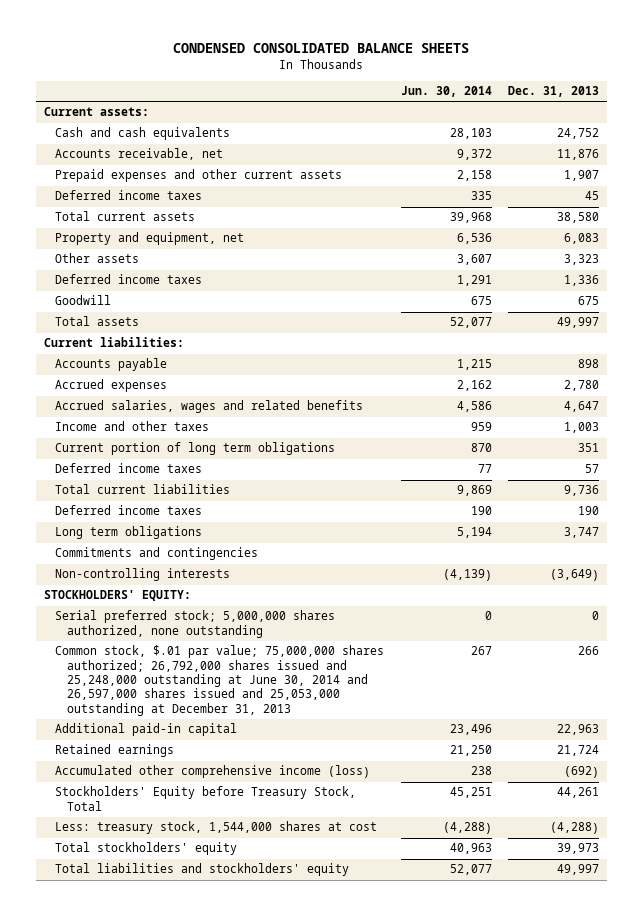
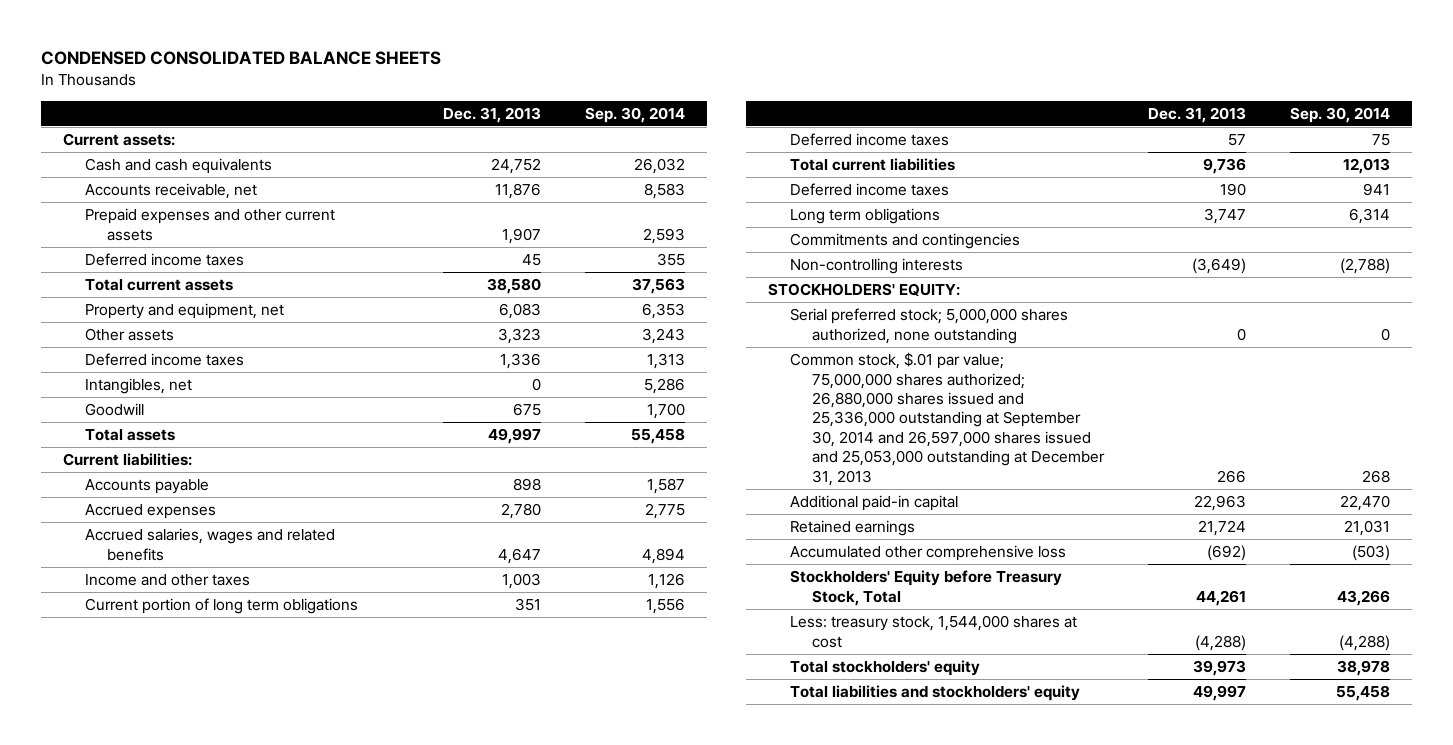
[400,86,492,98] Jun. 30, 2014 -> none
none -> [585,106,686,123] Sep. 30, 2014
none -> [84,378,192,395] Intangibles, net
[55,645,385,716] Common stock, $.01 par value; 75,000,000 shares authorized; 26,792,000 shares issued and 25,248,000 outstanding at June 30, 2014 and 26,597,000 shares issued and 25,053,000 outstanding at December 31, 2013 -> [789,352,1105,486] Common stock, $.01 par value; 75,000,000 shares authorized; 26,880,000 shares issued and 25,336,000 outstanding at September 30, 2014 and 26,597,000 shares issued and 25,053,000 outstanding at December 31, 2013
[55,765,371,779] Accumulated other comprehensive income (loss) -> [789,545,1066,562] Accumulated other comprehensive loss

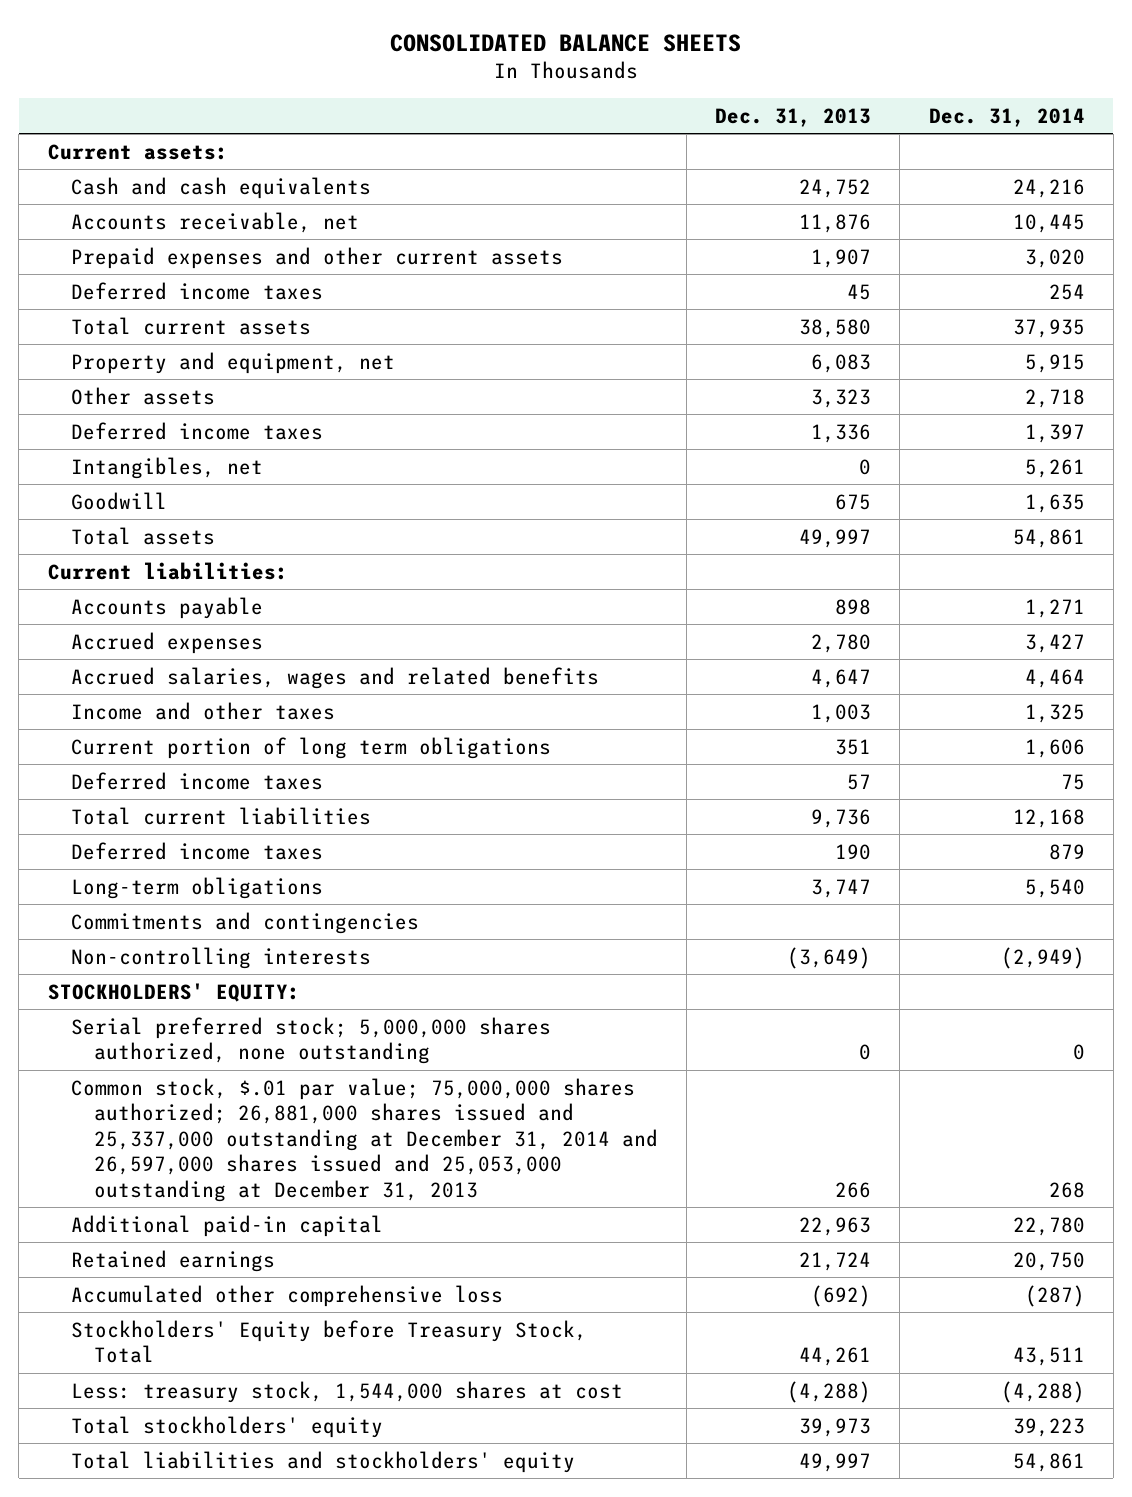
[40,51,441,66] CONDENSED CONSOLIDATED BALANCE SHEETS -> [390,33,742,52] CONSOLIDATED BALANCE SHEETS
[585,106,686,123] Sep. 30, 2014 -> none
none -> [928,107,1085,127] Dec. 31, 2014
[789,208,940,225] Long term obligations -> [70,876,323,899] Long-term obligations
[789,352,1105,486] Common stock, $.01 par value; 75,000,000 shares authorized; 26,880,000 shares issued and 25,336,000 outstanding at September 30, 2014 and 26,597,000 shares issued and 25,053,000 outstanding at December 31, 2013 -> [70,1077,659,1202] Common stock, $.01 par value; 75,000,000 shares authorized; 26,881,000 shares issued and 25,337,000 outstanding at December 31, 2014 and 26,597,000 shares issued and 25,053,000 outstanding at December 31, 2013

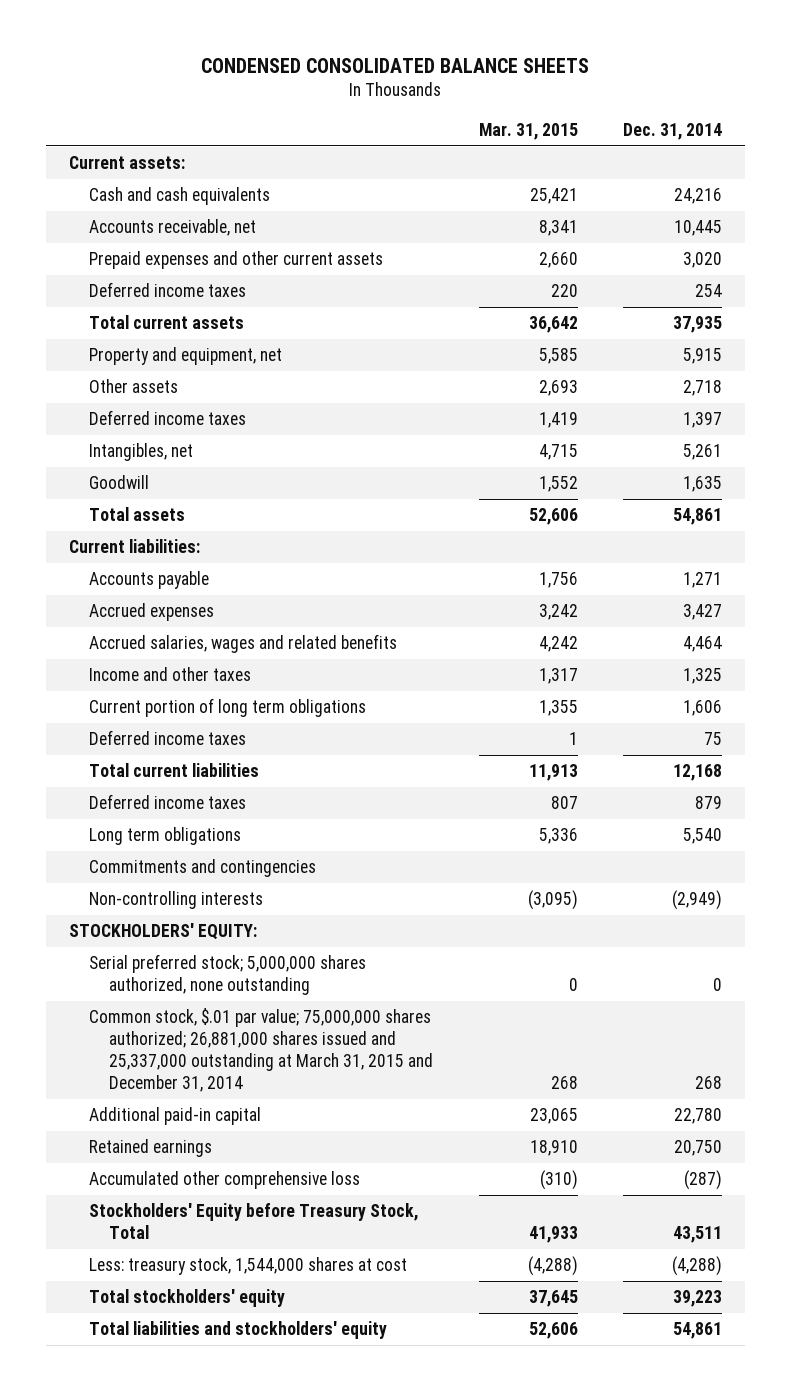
[390,33,742,52] CONSOLIDATED BALANCE SHEETS -> [201,57,590,73] CONDENSED CONSOLIDATED BALANCE SHEETS
[715,107,872,127] Dec. 31, 2013 -> none
none -> [478,122,578,140] Mar. 31, 2015
[70,876,323,899] Long-term obligations -> [88,827,241,846] Long term obligations
[70,1077,659,1202] Common stock, $.01 par value; 75,000,000 shares authorized; 26,881,000 shares issued and 25,337,000 outstanding at December 31, 2014 and 26,597,000 shares issued and 25,053,000 outstanding at December 31, 2013 -> [88,1008,433,1092] Common stock, $.01 par value; 75,000,000 shares authorized; 26,881,000 shares issued and 25,337,000 outstanding at March 31, 2015 and December 31, 2014

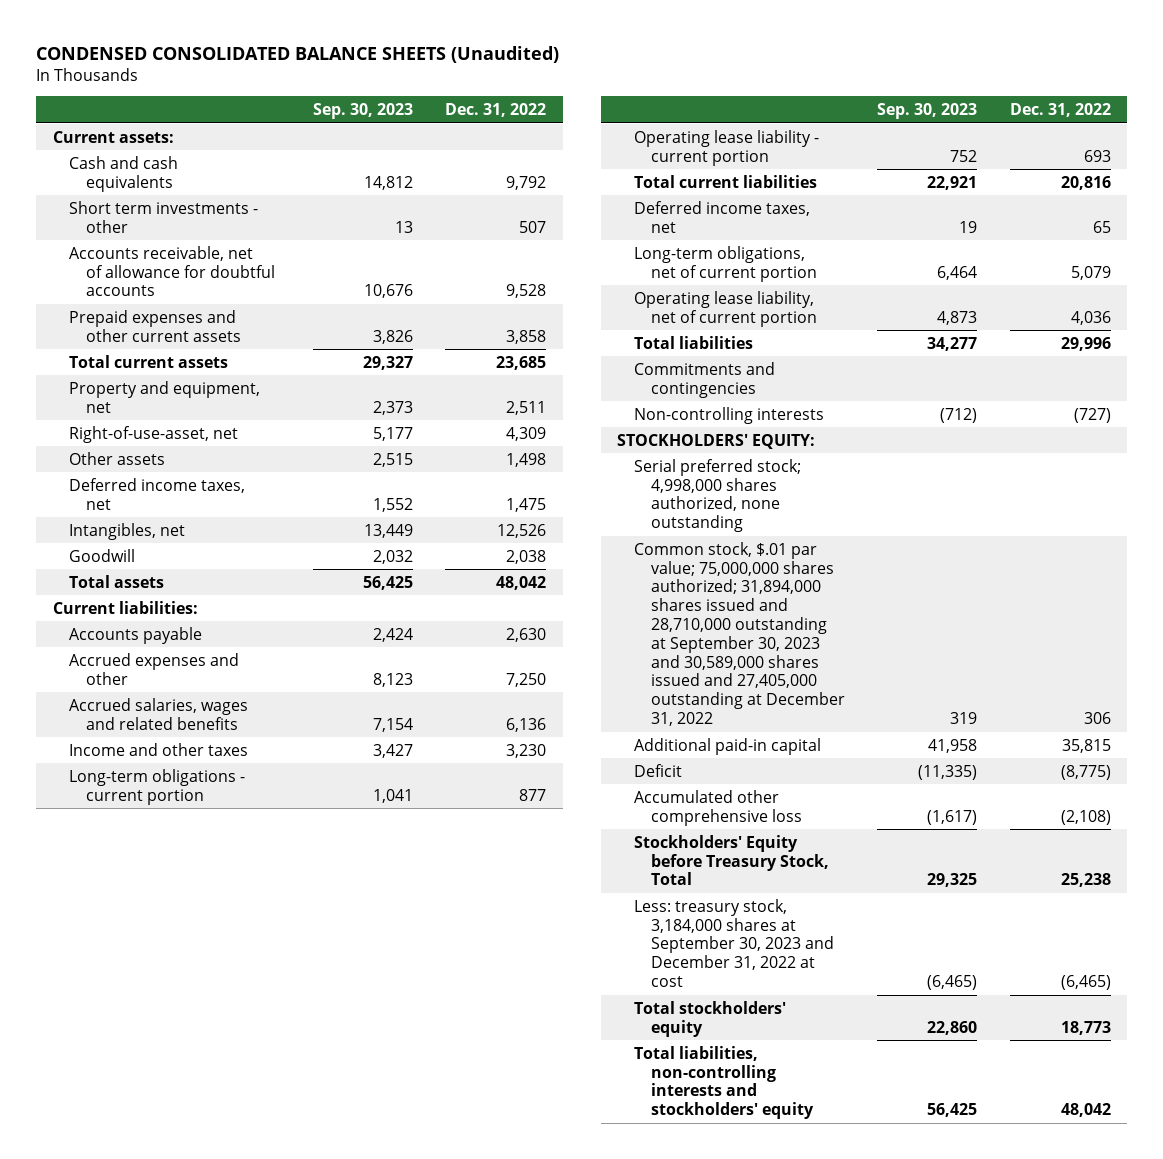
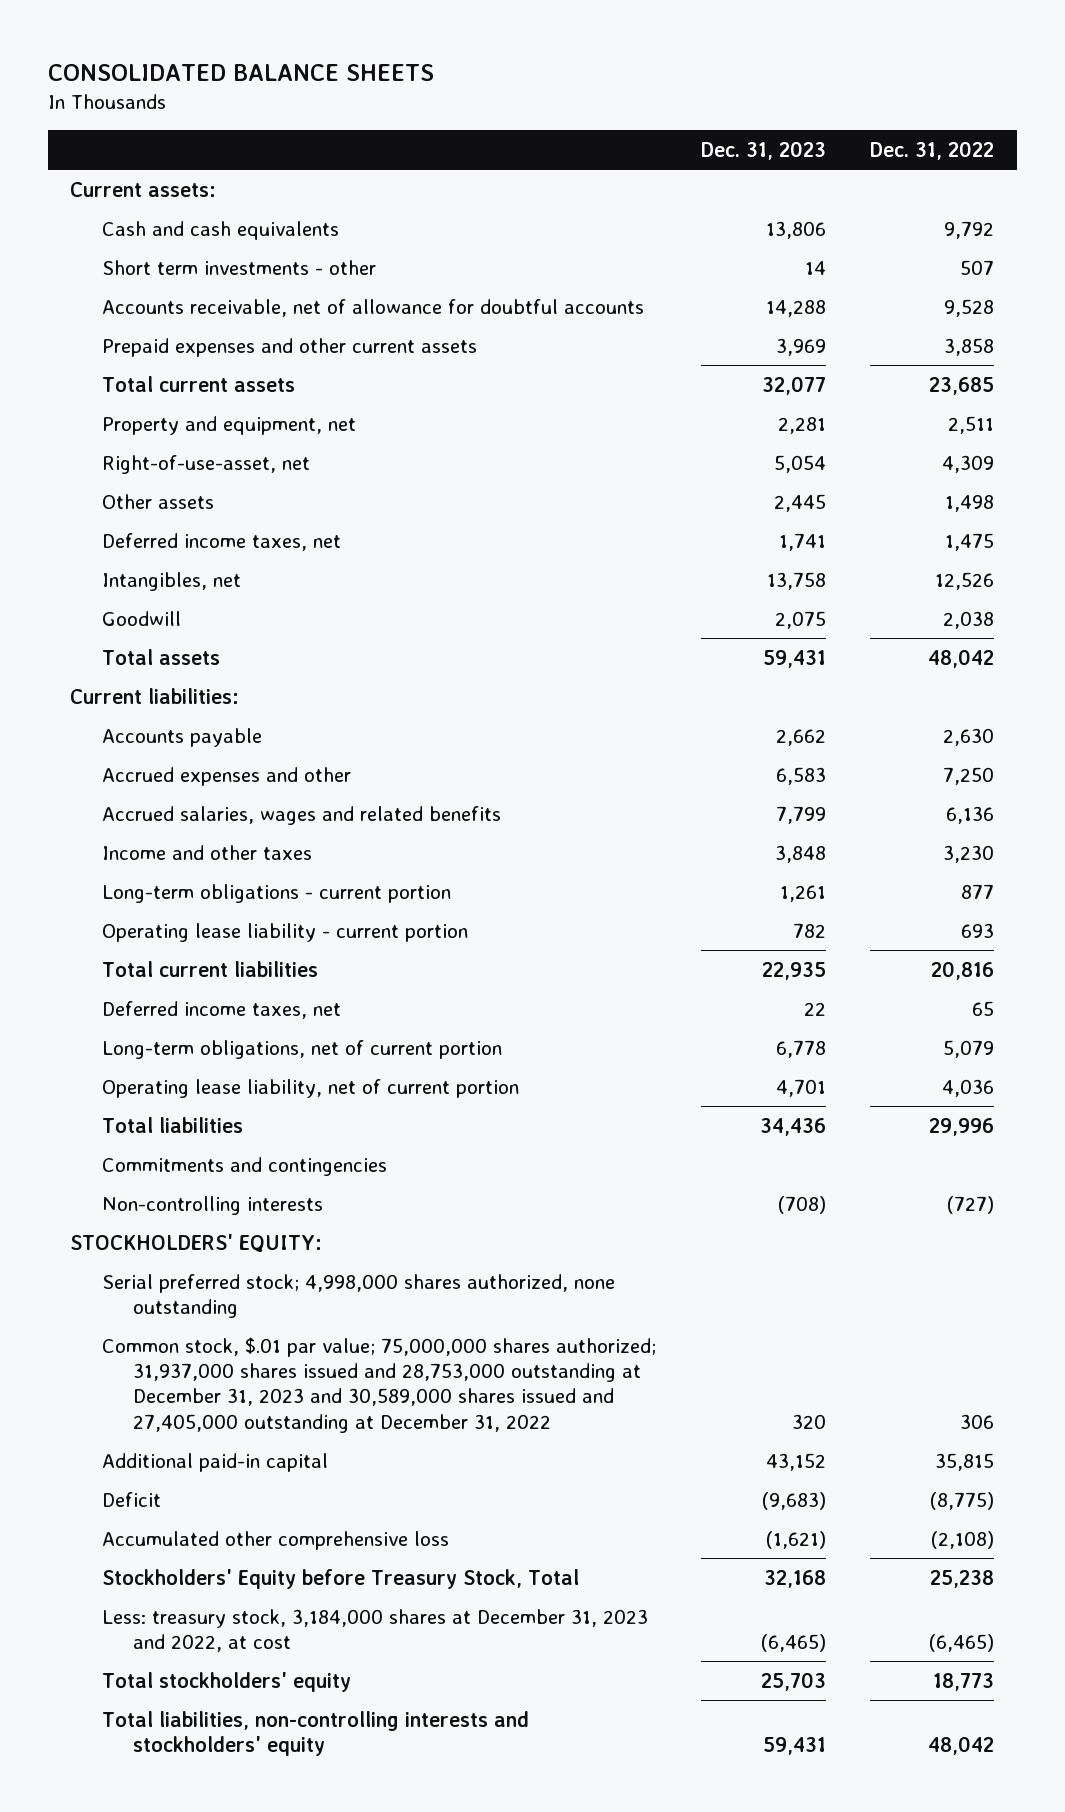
[36,46,560,64] CONDENSED CONSOLIDATED BALANCE SHEETS (Unaudited) -> [47,63,434,81] CONSOLIDATED BALANCE SHEETS
[312,102,413,119] Sep. 30, 2023 -> none
none -> [700,141,826,161] Dec. 31, 2023
[633,541,845,727] Common stock, $.01 par value; 75,000,000 shares authorized; 31,894,000 shares issued and 28,710,000 outstanding at September 30, 2023 and 30,589,000 shares issued and 27,405,000 outstanding at December 31, 2022 -> [101,1336,656,1433] Common stock, $.01 par value; 75,000,000 shares authorized; 31,937,000 shares issued and 28,753,000 outstanding at December 31, 2023 and 30,589,000 shares issued and 27,405,000 outstanding at December 31, 2022
[633,898,834,988] Less: treasury stock, 3,184,000 shares at September 30, 2023 and December 31, 2022 at cost -> [101,1608,648,1653] Less: treasury stock, 3,184,000 shares at December 31, 2023 and 2022, at cost

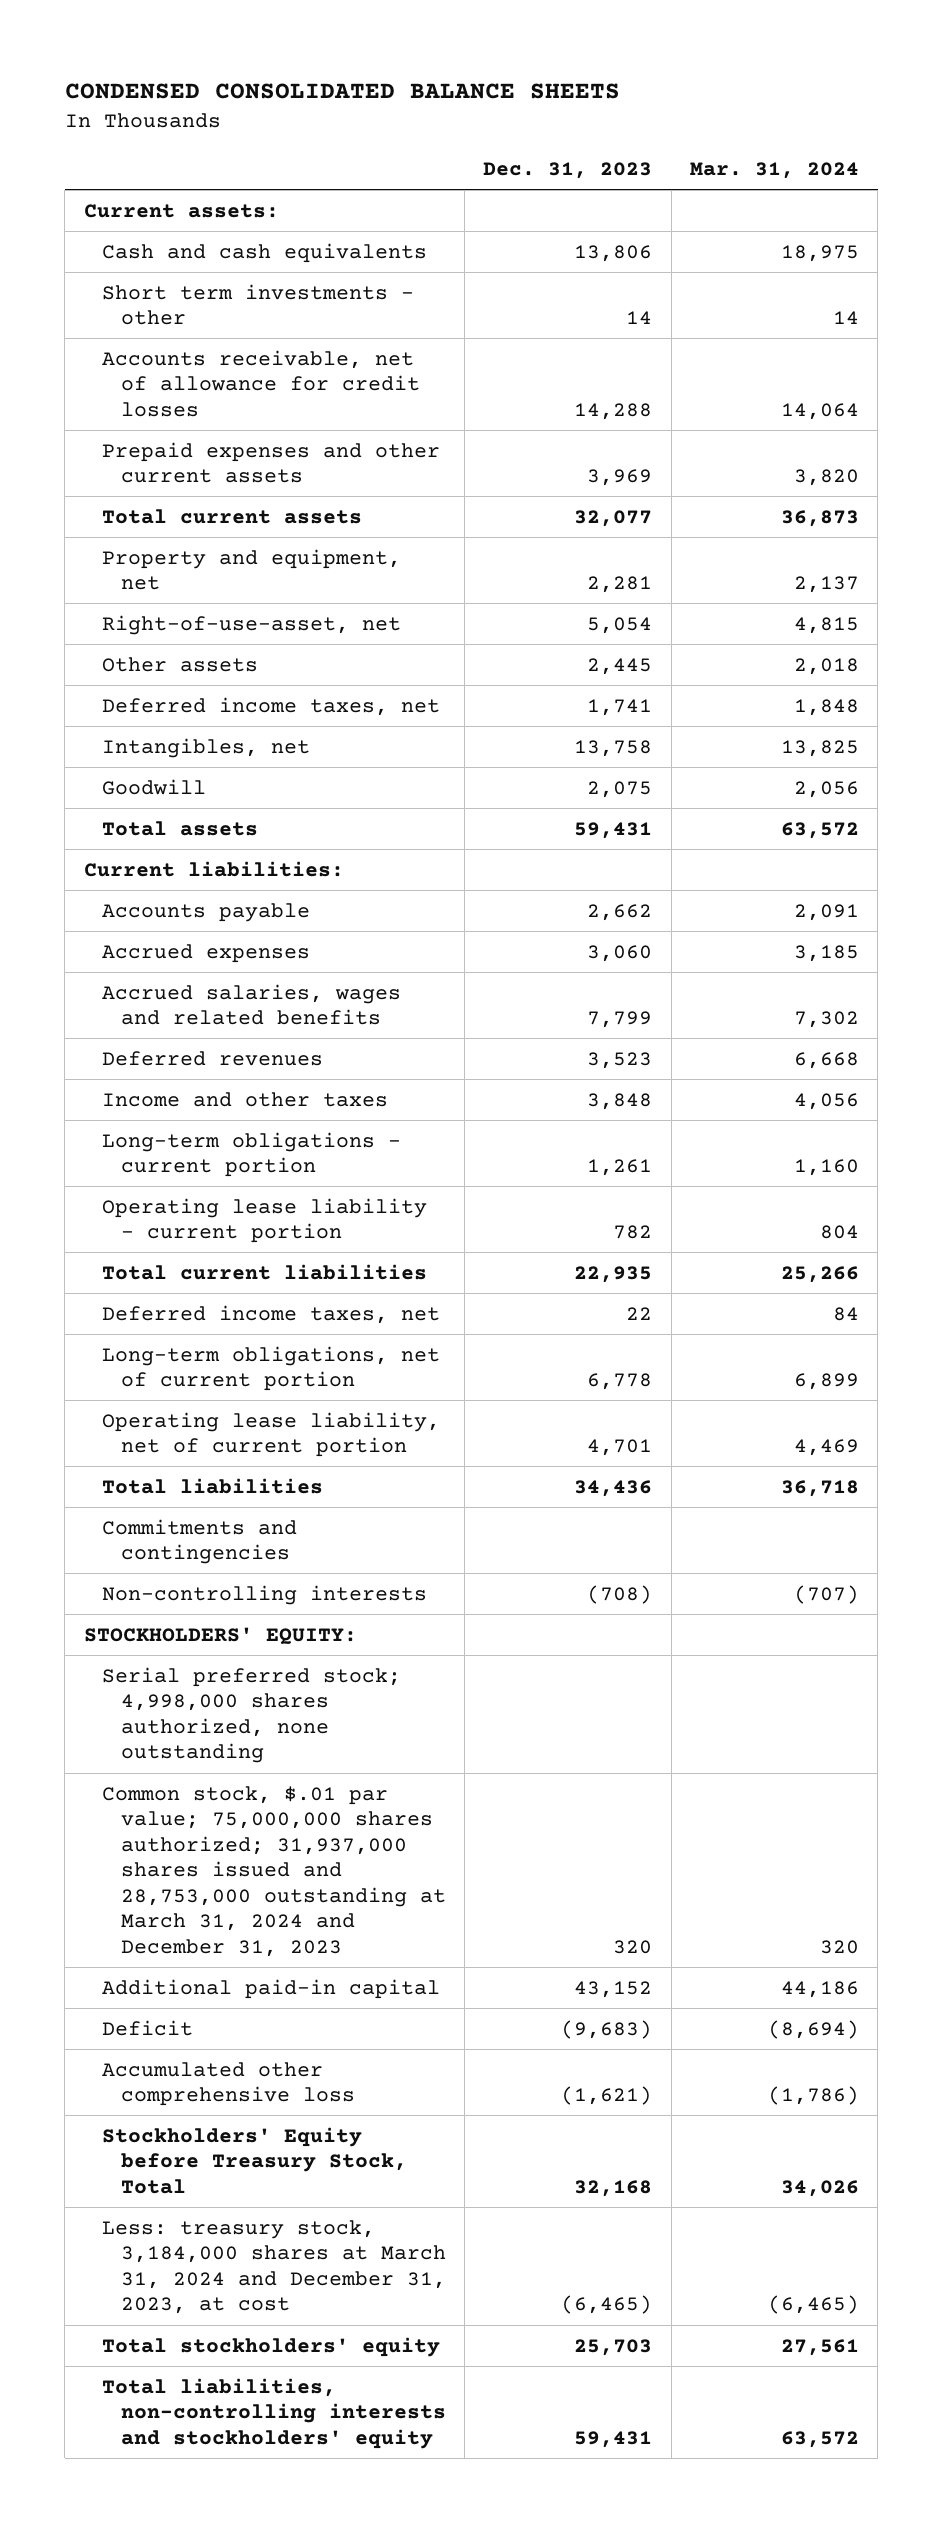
[47,63,434,81] CONSOLIDATED BALANCE SHEETS -> [64,83,620,100] CONDENSED CONSOLIDATED BALANCE SHEETS
[870,141,995,161] Dec. 31, 2022 -> none
none -> [690,162,860,180] Mar. 31, 2024
[101,298,644,317] Accounts receivable, net of allowance for doubtful accounts -> [102,349,420,417] Accounts receivable, net of allowance for credit losses
[101,766,351,786] Accrued expenses and other -> [102,943,311,963] Accrued expenses
[775,766,826,785] 6,583 -> [587,944,653,962] 3,060
none -> [102,1050,324,1066] Deferred revenues
[101,1336,656,1433] Common stock, $.01 par value; 75,000,000 shares authorized; 31,937,000 shares issued and 28,753,000 outstanding at December 31, 2023 and 30,589,000 shares issued and 27,405,000 outstanding at December 31, 2022 -> [102,1785,446,1957] Common stock, $.01 par value; 75,000,000 shares authorized; 31,937,000 shares issued and 28,753,000 outstanding at March 31, 2024 and December 31, 2023
[101,1608,648,1653] Less: treasury stock, 3,184,000 shares at December 31, 2023 and 2022, at cost -> [102,2219,446,2315] Less: treasury stock, 3,184,000 shares at March 31, 2024 and December 31, 2023, at cost

